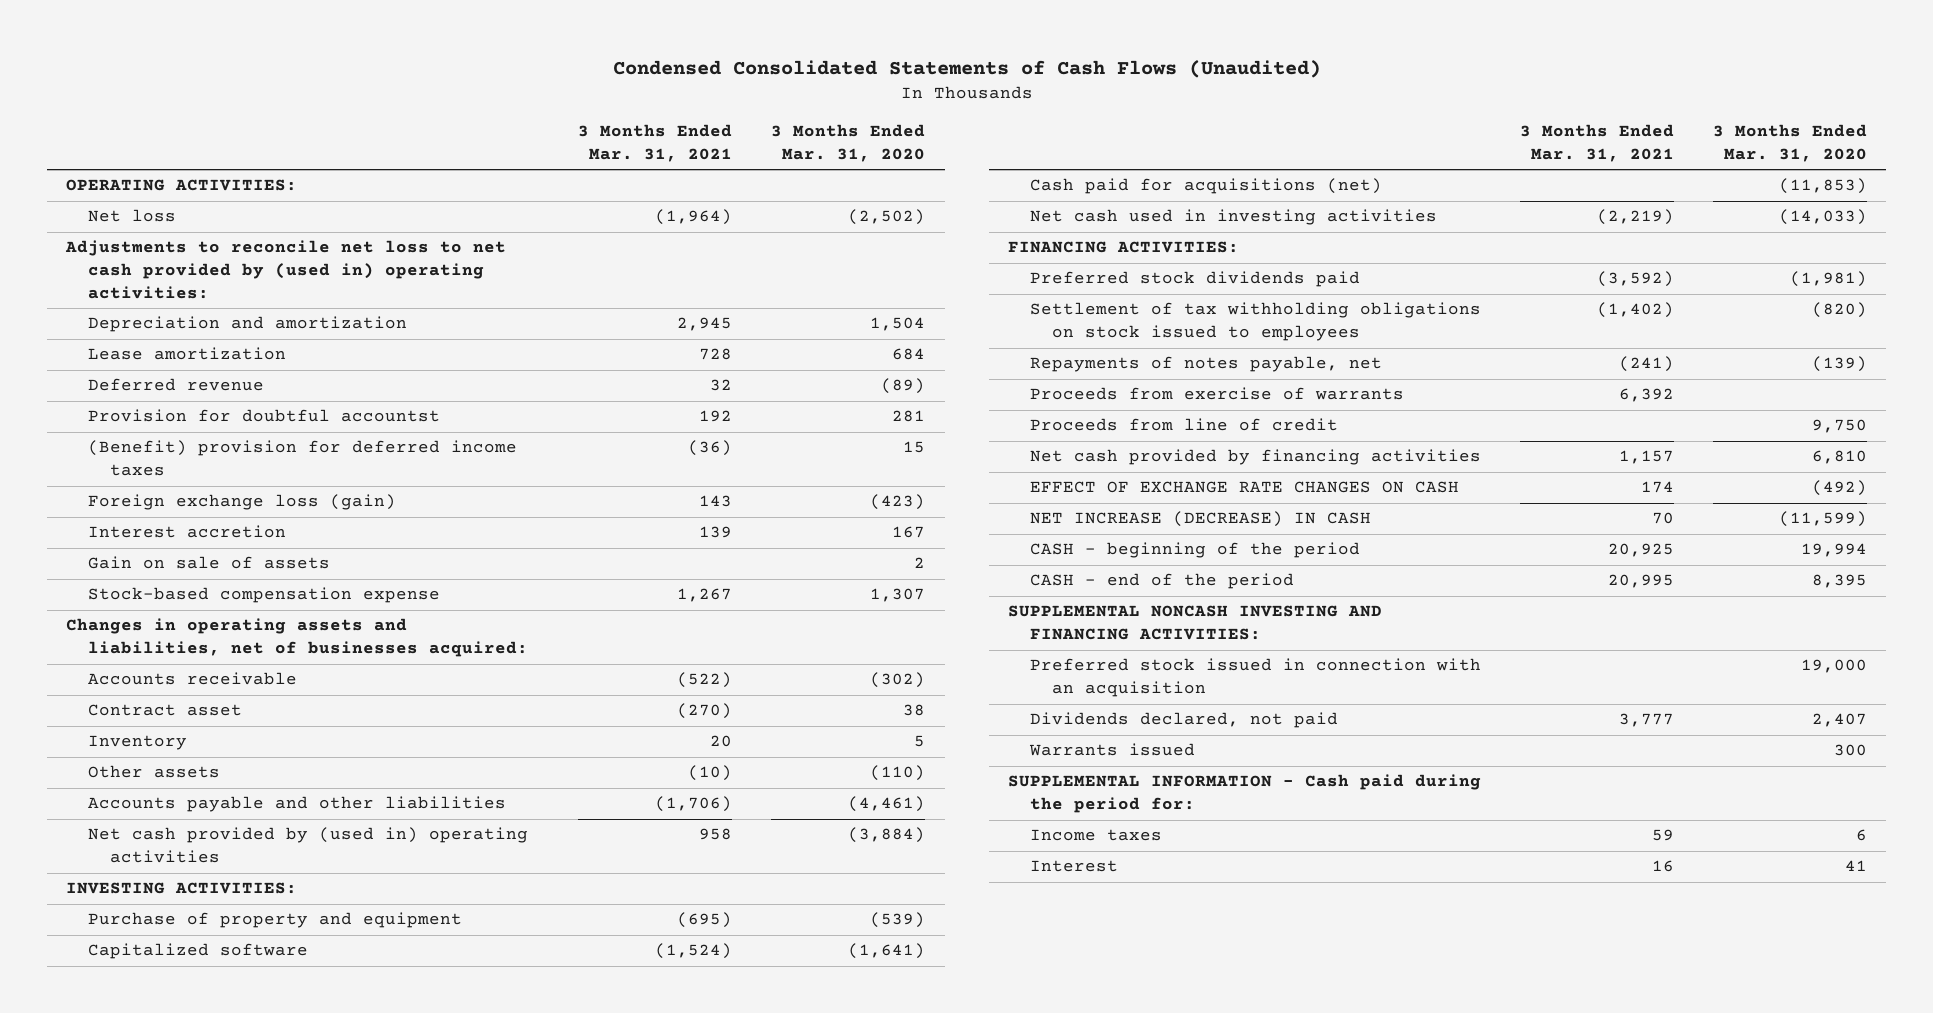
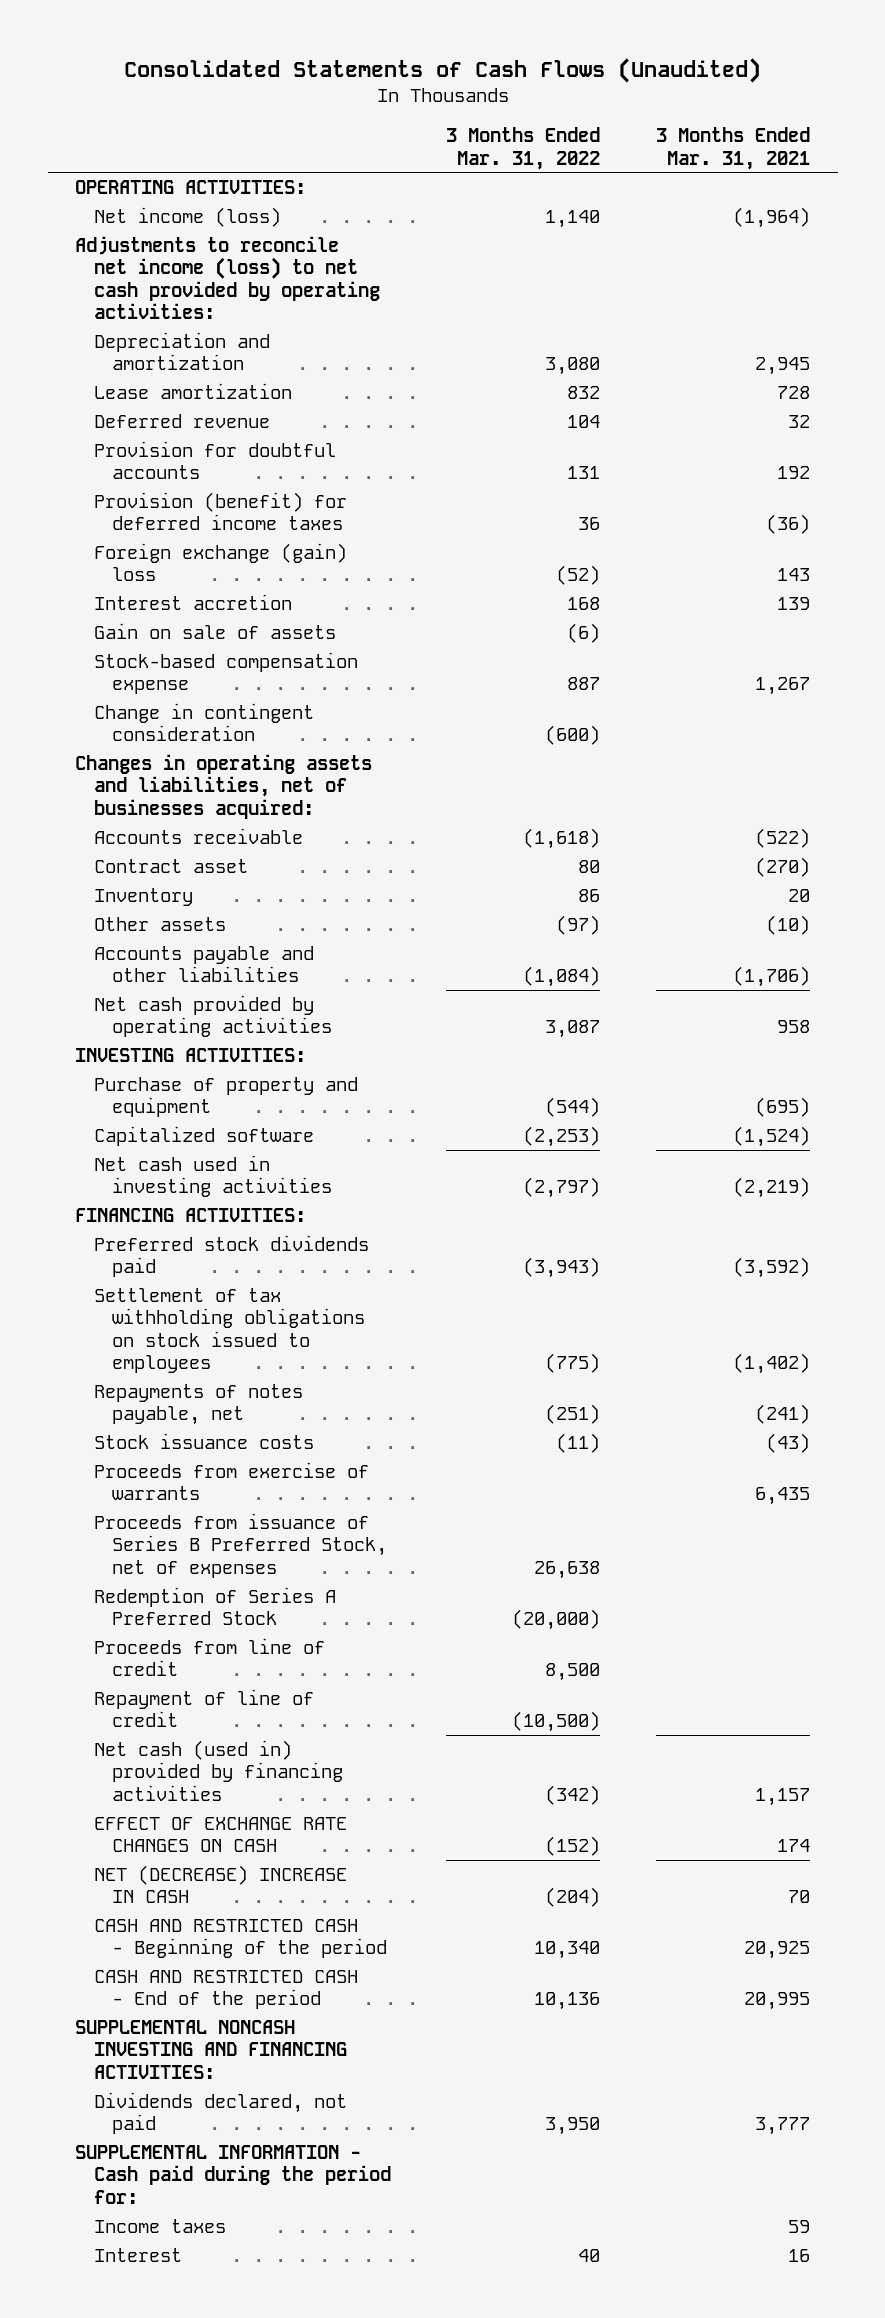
[612,60,1321,79] Condensed Consolidated Statements of Cash Flows (Unaudited) -> [123,57,761,83] Consolidated Statements of Cash Flows (Unaudited)
[771,124,926,163] 3 Months Ended Mar. 31, 2020 -> none
none -> [446,127,601,170] 3 Months Ended Mar. 31, 2022
[88,209,177,223] Net loss -> [93,207,281,228] Net income (loss)
[65,240,507,300] Adjustments to reconcile net loss to net cash provided by (used in) operating activities: -> [75,236,380,320] Adjustments to reconcile net income (loss) to net cash provided by operating activities:
[88,409,441,423] Provision for doubtful accountst -> [93,441,336,480] Provision for doubtful accounts
[88,440,518,477] (Benefit) provision for deferred income taxes -> [93,492,347,531] Provision (benefit) for deferred income taxes
[88,494,397,511] Foreign exchange loss (gain) -> [93,543,347,582] Foreign exchange (gain) loss
none -> [93,703,314,742] Change in contingent consideration
[88,827,529,864] Net cash provided by (used in) operating activities -> [93,995,332,1038] Net cash provided by operating activities
[1030,178,1383,195] Cash paid for acquisitions (net) -> none
none -> [93,1433,314,1450] Stock issuance costs
[1619,388,1675,403] 6,392 -> [754,1487,810,1506] 6,435
none -> [93,1513,387,1578] Proceeds from issuance of Series B Preferred Stock, net of expenses
none -> [93,1587,336,1626] Redemption of Series A Preferred Stock
none -> [93,1689,314,1728] Repayment of line of credit
[1030,449,1482,466] Net cash provided by financing activities -> [93,1740,343,1801] Net cash (used in) provided by financing activities
[1030,511,1372,528] NET INCREASE (DECREASE) IN CASH -> [93,1865,347,1904] NET (DECREASE) INCREASE IN CASH
[1030,542,1361,559] CASH - beginning of the period -> [93,1919,387,1959] CASH AND RESTRICTED CASH - Beginning of the period
[1030,573,1295,590] CASH - end of the period -> [93,1970,358,2010] CASH AND RESTRICTED CASH - End of the period
[1030,658,1482,698] Preferred stock issued in connection with an acquisition -> none
[1029,743,1196,757] Warrants issued -> none

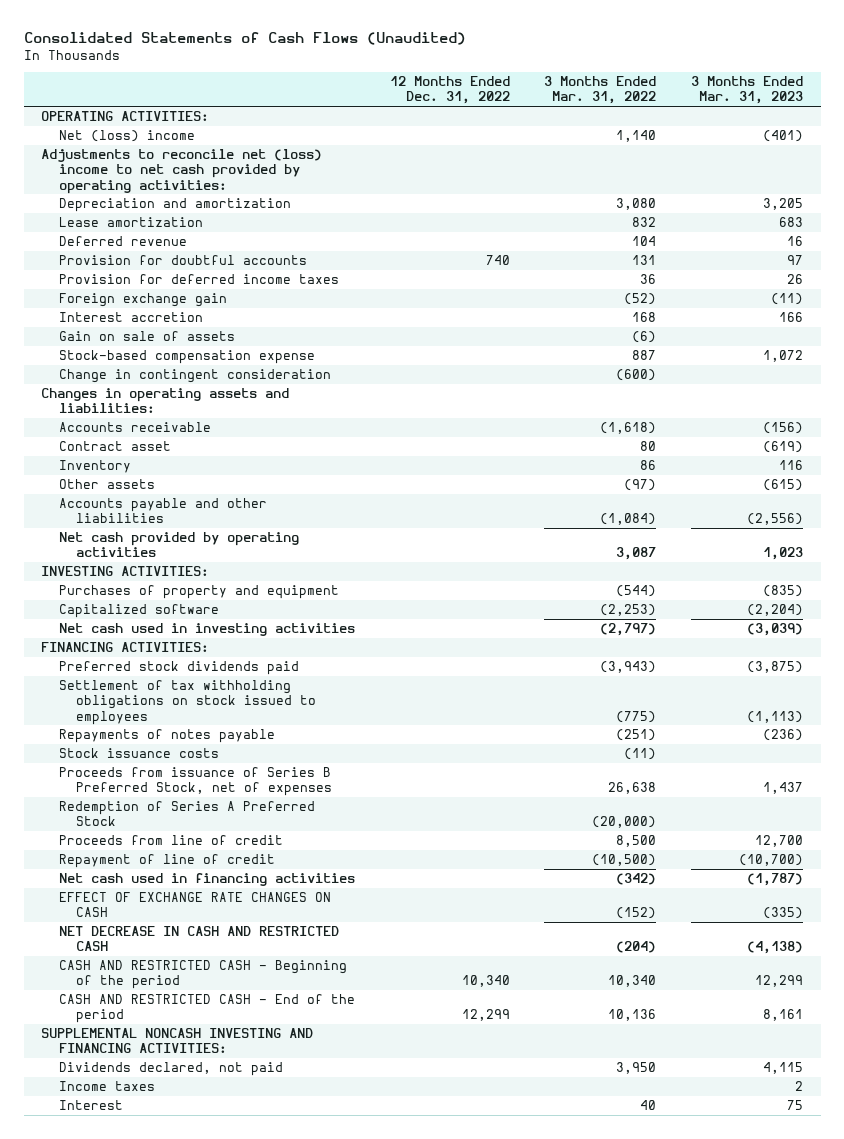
[655,127,810,170] 3 Months Ended Mar. 31, 2021 -> none
none -> [389,75,510,105] 12 Months Ended Dec. 31, 2022
none -> [691,75,804,105] 3 Months Ended Mar. 31, 2023
[93,207,281,228] Net income (loss) -> [58,130,195,143] Net (loss) income
[75,236,380,320] Adjustments to reconcile net income (loss) to net cash provided by operating activities: -> [41,149,323,194] Adjustments to reconcile net (loss) income to net cash provided by operating activities:
[93,492,347,531] Provision (benefit) for deferred income taxes -> [58,274,339,285] Provision for deferred income taxes
[93,543,347,582] Foreign exchange (gain) loss -> [58,293,227,308] Foreign exchange gain
[75,754,373,819] Changes in operating assets and liabilities, net of businesses acquired: -> [41,388,290,414] Changes in operating assets and liabilities:
[93,1077,358,1118] Purchase of property and equipment -> [58,585,339,600] Purchases of property and equipment
[93,1384,303,1426] Repayments of notes payable, net -> [58,729,275,744] Repayments of notes payable
[93,1462,369,1501] Proceeds from exercise of warrants -> none
[93,1740,343,1801] Net cash (used in) provided by financing activities -> [58,873,355,887] Net cash used in financing activities
[93,1865,347,1904] NET (DECREASE) INCREASE IN CASH -> [58,926,339,952] NET DECREASE IN CASH AND RESTRICTED CASH
[75,2145,391,2204] SUPPLEMENTAL INFORMATION - Cash paid during the period for: -> none

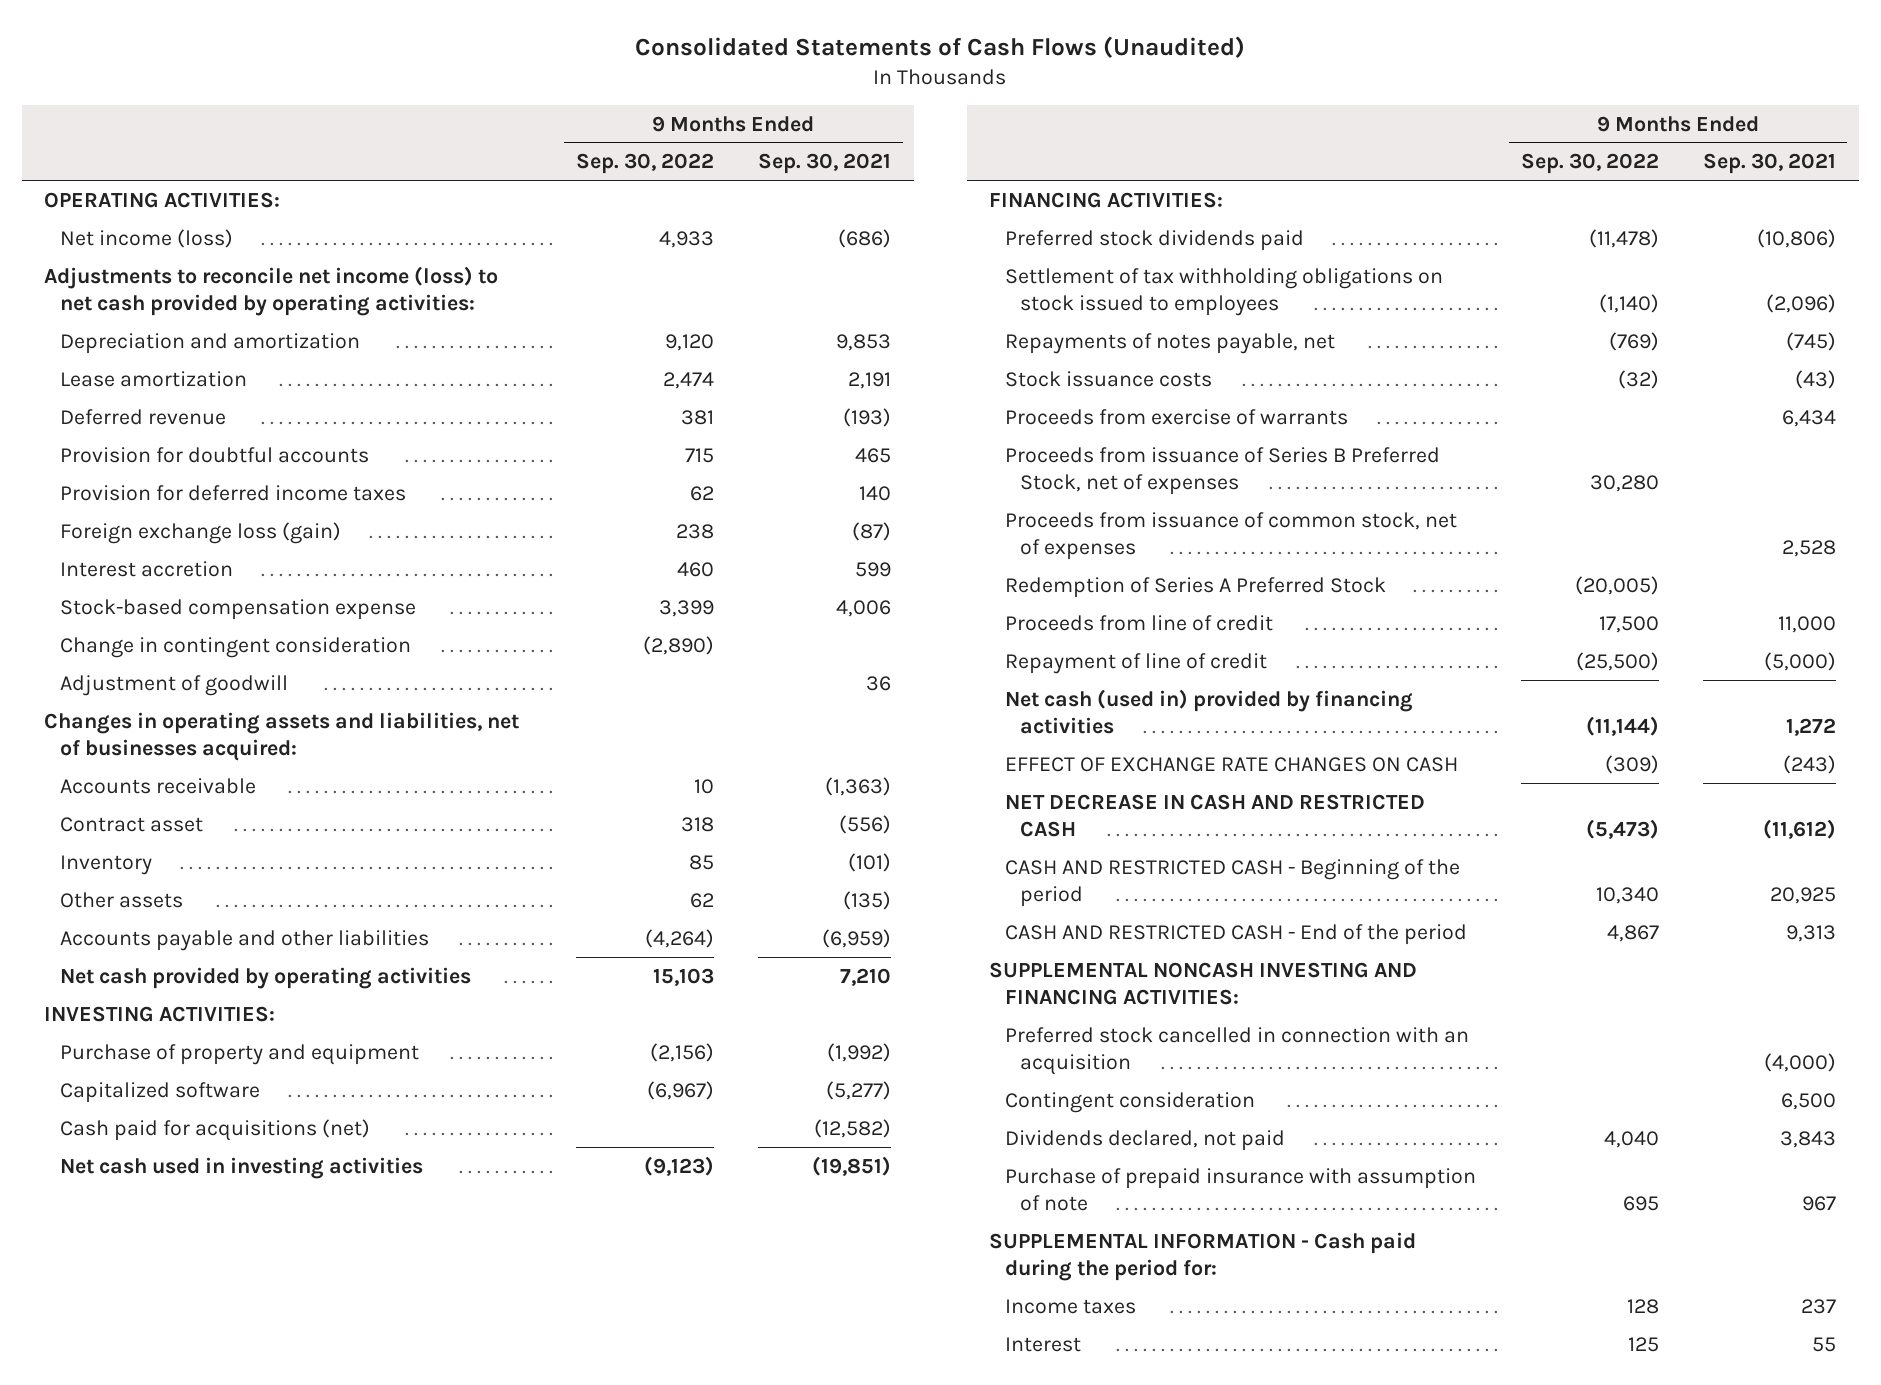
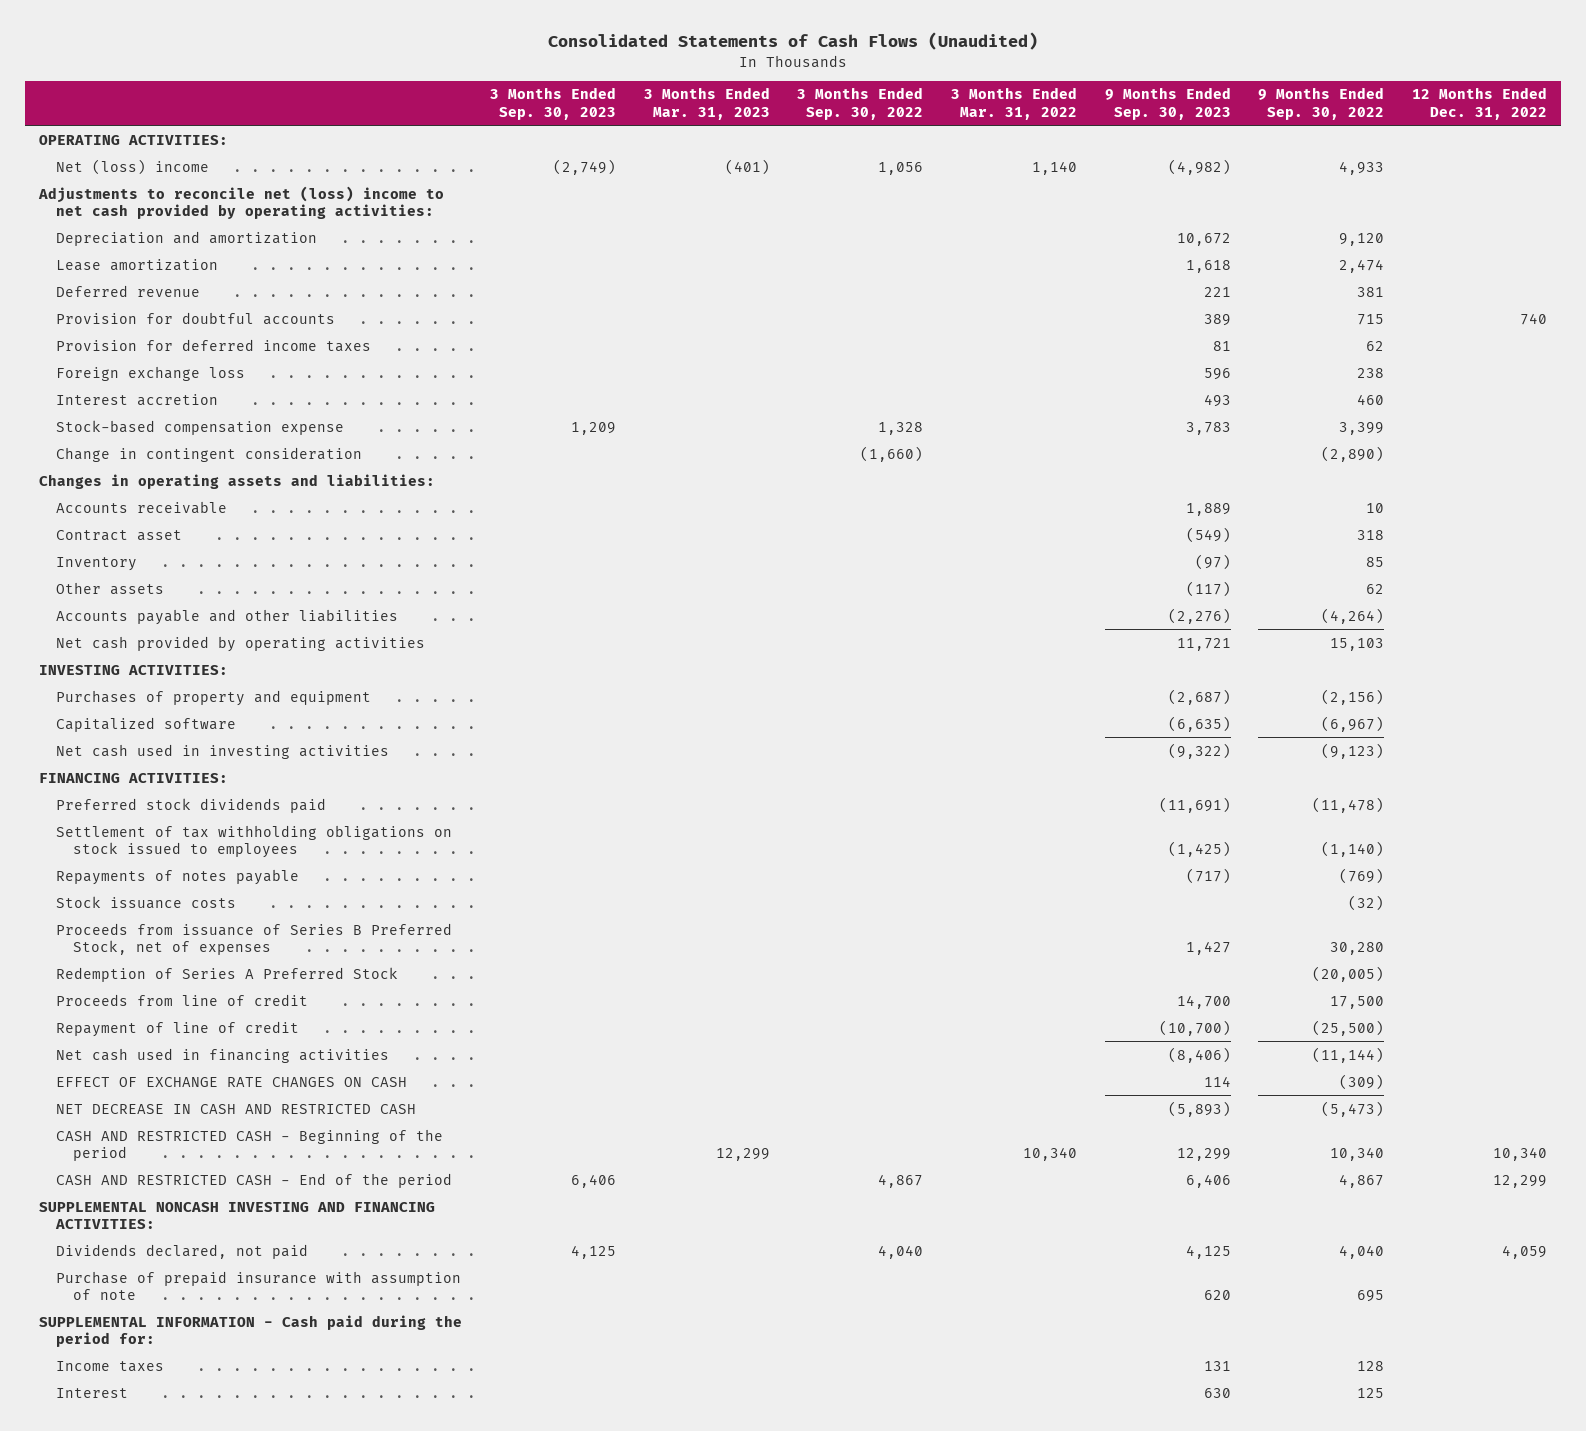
[758,153,892,175] Sep. 30, 2021 -> none
none -> [489,87,616,120] 3 Months Ended Sep. 30, 2023
none -> [643,87,770,120] 3 Months Ended Mar. 31, 2023
none -> [797,87,924,120] 3 Months Ended Sep. 30, 2022
none -> [950,87,1077,120] 3 Months Ended Mar. 31, 2022
none -> [1104,87,1231,120] 9 Months Ended Sep. 30, 2023
none -> [1411,87,1547,120] 12 Months Ended Dec. 31, 2022
[59,228,233,248] Net income (loss) -> [56,158,210,175] Net (loss) income
[44,265,499,316] Adjustments to reconcile net income (loss) to net cash provided by operating activities: -> [38,185,445,219] Adjustments to reconcile net (loss) income to net cash provided by operating activities:
[59,521,341,544] Foreign exchange loss (gain) -> [56,365,246,381] Foreign exchange loss
[59,674,288,696] Adjustment of goodwill -> none
[44,711,520,761] Changes in operating assets and liabilities, net of businesses acquired: -> [39,473,436,489] Changes in operating assets and liabilities:
[59,1043,419,1065] Purchase of property and equipment -> [56,689,372,706] Purchases of property and equipment
[59,1118,370,1141] Cash paid for acquisitions (net) -> none
[1004,332,1335,354] Repayments of notes payable, net -> [56,868,300,885] Repayments of notes payable
[1004,408,1348,425] Proceeds from exercise of warrants -> none
[1004,511,1457,560] Proceeds from issuance of common stock, net of expenses -> none
[1004,688,1413,734] Net cash (used in) provided by financing activities -> [56,1047,390,1063] Net cash used in financing activities
[1004,1026,1469,1075] Preferred stock cancelled in connection with an acquisition -> none
[1004,1091,1255,1113] Contingent consideration -> none

